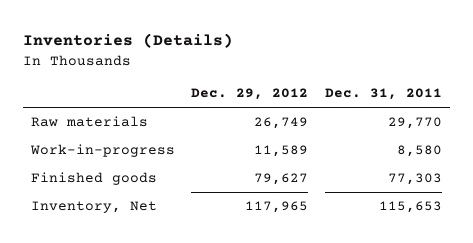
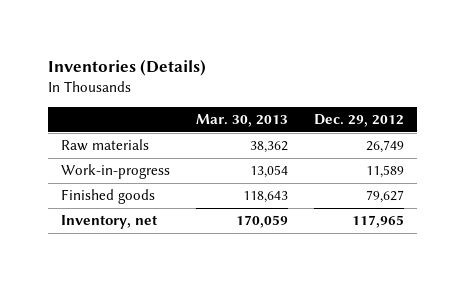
[324,88,442,101] Dec. 31, 2011 -> none
none -> [196,114,289,128] Mar. 30, 2013
[31,201,158,214] Inventory, Net -> [61,215,159,230] Inventory, net

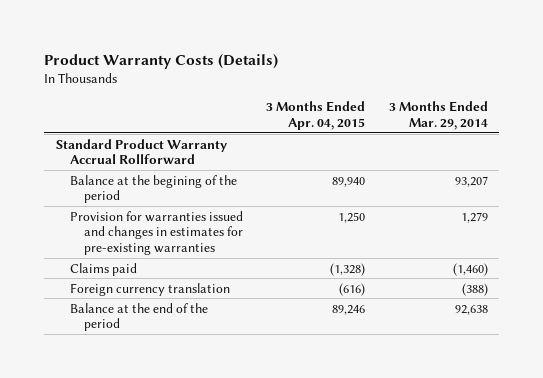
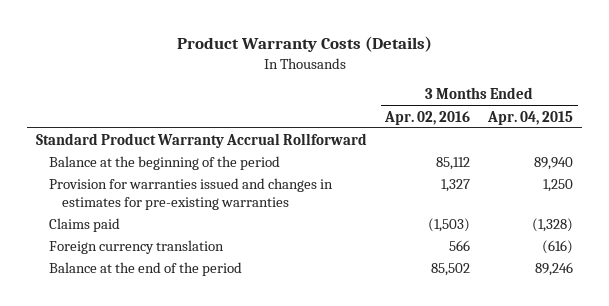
[388,101,488,130] 3 Months Ended Mar. 29, 2014 -> none
none -> [384,110,471,125] Apr. 02, 2016
[69,174,237,204] Balance at the begining of the period -> [49,156,281,171] Balance at the beginning of the period

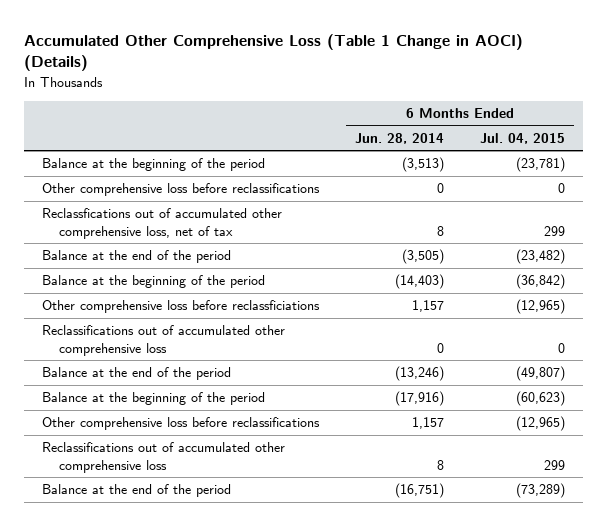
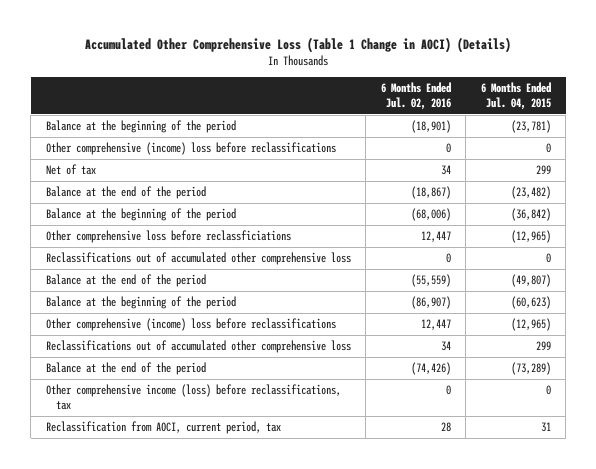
[354,132,444,144] Jun. 28, 2014 -> none
none -> [380,82,451,110] 6 Months Ended Jul. 02, 2016
[41,183,320,197] Other comprehensive loss before reclassifications -> [45,142,336,156] Other comprehensive (income) loss before reclassifications
[41,208,282,239] Reclassfications out of accumulated other comprehensive loss, net of tax -> [45,164,96,176] Net of tax
[41,417,320,431] Other comprehensive loss before reclassifications -> [45,318,336,332] Other comprehensive (income) loss before reclassifications
none -> [45,384,341,410] Other comprehensive income (loss) before reclassifications, tax
none -> [45,421,281,435] Reclassification from AOCI, current period, tax

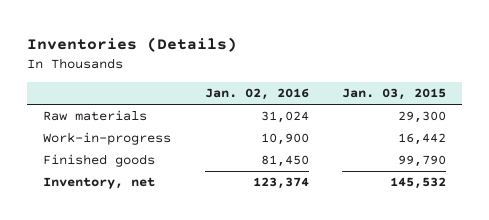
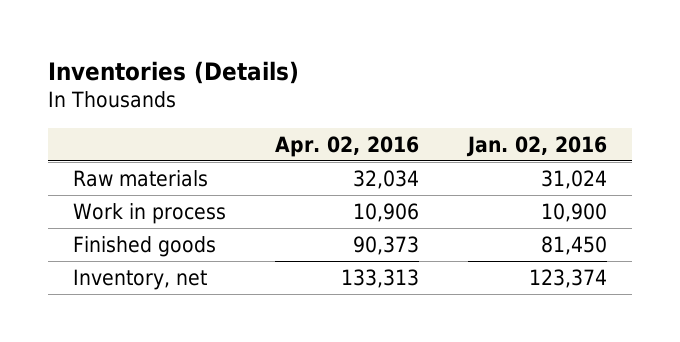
[341,88,446,101] Jan. 03, 2015 -> none
none -> [274,135,419,157] Apr. 02, 2016
[43,132,172,146] Work-in-progress -> [72,202,226,224] Work in process

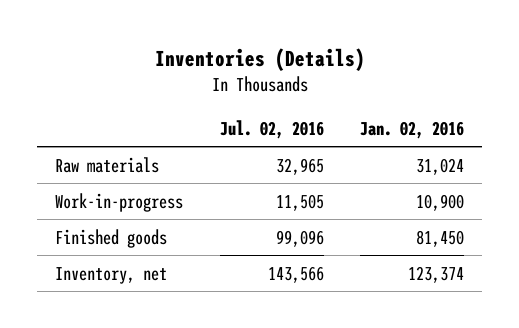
[274,135,419,157] Apr. 02, 2016 -> none
none -> [219,119,324,139] Jul. 02, 2016
[72,202,226,224] Work in process -> [55,192,184,212] Work-in-progress

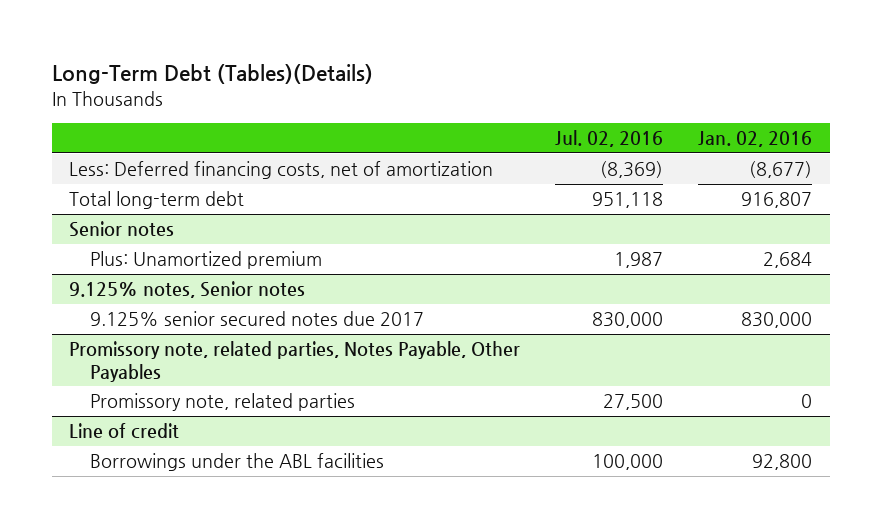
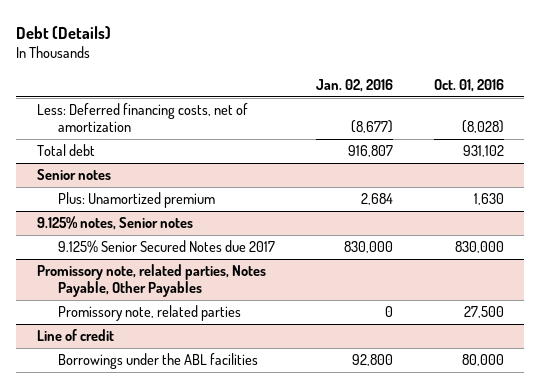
[51,64,373,85] Long-Term Debt (Tables)(Details) -> [16,25,112,39] Debt (Details)
[555,130,664,148] Jul. 02, 2016 -> none
none -> [433,78,504,92] Oct. 01, 2016
[69,191,245,210] Total long-term debt -> [36,144,95,157] Total debt
[89,311,424,327] 9.125% senior secured notes due 2017 -> [58,240,276,254] 9.125% Senior Secured Notes due 2017

